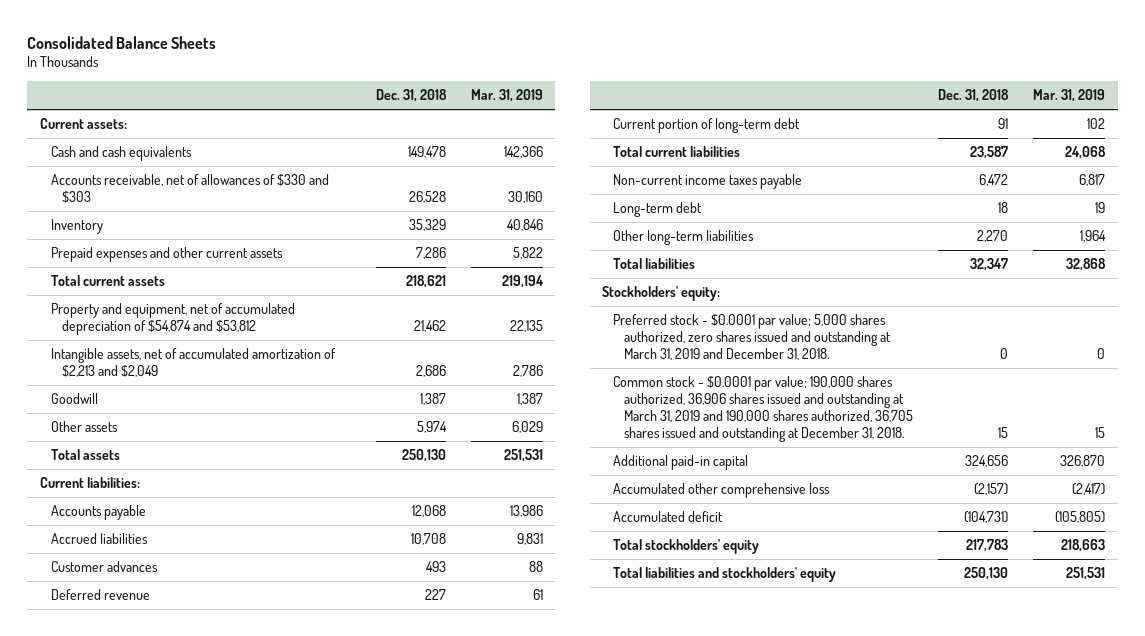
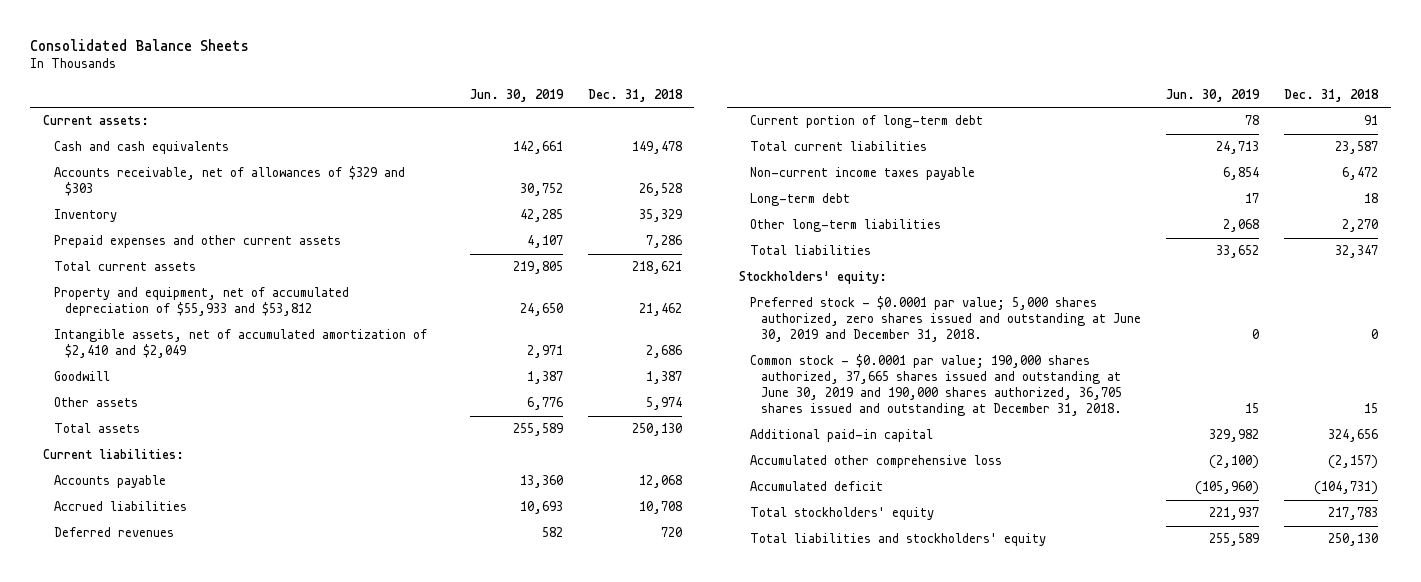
[470,89,543,103] Mar. 31, 2019 -> none
none -> [469,88,564,102] Jun. 30, 2019
[50,174,329,204] Accounts receivable, net of allowances of $330 and $303 -> [53,166,405,197] Accounts receivable, net of allowances of $329 and $303
[50,303,295,336] Property and equipment, net of accumulated depreciation of $54,874 and $53,812 -> [53,287,349,317] Property and equipment, net of accumulated depreciation of $55,933 and $53,812
[50,348,336,378] Intangible assets, net of accumulated amortization of $2,213 and $2,049 -> [53,329,427,359] Intangible assets, net of accumulated amortization of $2,410 and $2,049
[50,561,158,573] Customer advances -> none
[50,589,150,601] Deferred revenue -> [53,527,174,538] Deferred revenues
[424,589,446,601] 227 -> [660,527,682,538] 720
[613,314,892,361] Preferred stock - $0.0001 par value; 5,000 shares authorized, zero shares issued and outstanding at March 31, 2019 and December 31, 2018. -> [750,296,1142,343] Preferred stock - $0.0001 par value; 5,000 shares authorized, zero shares issued and outstanding at June 30, 2019 and December 31, 2018.
[613,376,914,443] Common stock - $0.0001 par value; 190,000 shares authorized, 36,906 shares issued and outstanding at March 31, 2019 and 190,000 shares authorized, 36,705 shares issued and outstanding at December 31, 2018. -> [750,354,1123,417] Common stock - $0.0001 par value; 190,000 shares authorized, 37,665 shares issued and outstanding at June 30, 2019 and 190,000 shares authorized, 36,705 shares issued and outstanding at December 31, 2018.

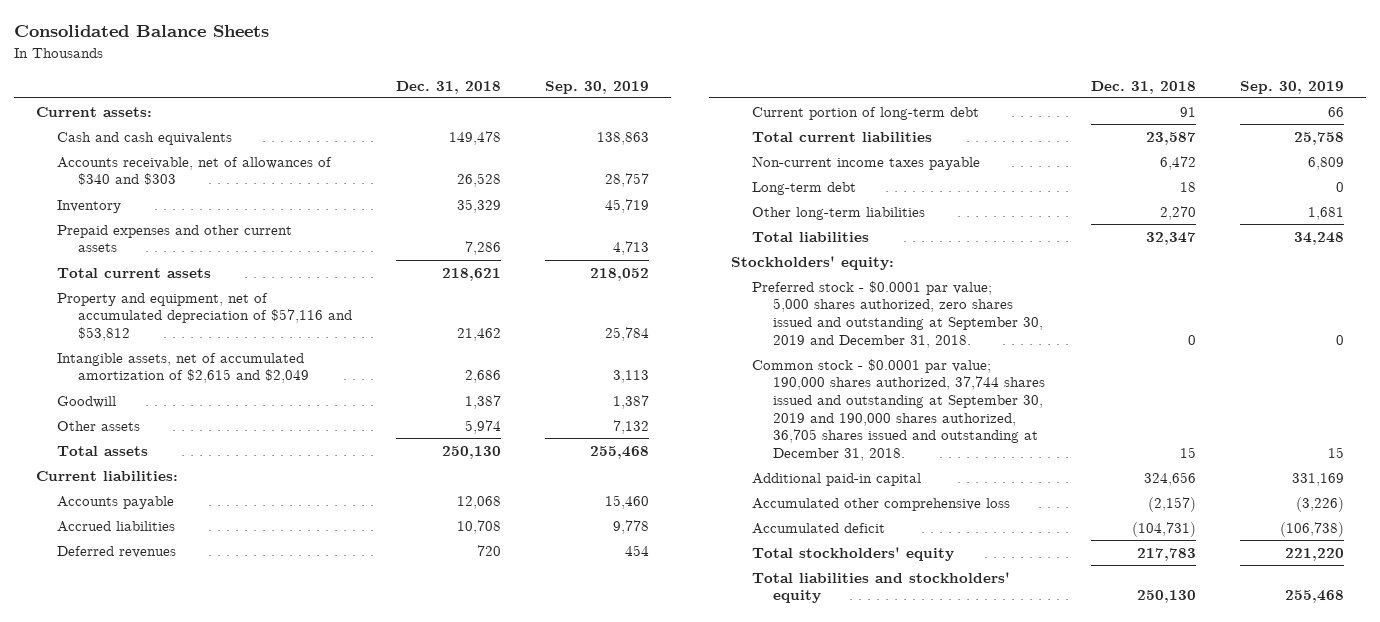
[469,88,564,102] Jun. 30, 2019 -> none
none -> [544,80,649,94] Sep. 30, 2019
[53,166,405,197] Accounts receivable, net of allowances of $329 and $303 -> [56,156,332,186] Accounts receivable, net of allowances of $340 and $303
[53,287,349,317] Property and equipment, net of accumulated depreciation of $55,933 and $53,812 -> [56,292,352,342] Property and equipment, net of accumulated depreciation of $57,116 and $53,812
[53,329,427,359] Intangible assets, net of accumulated amortization of $2,410 and $2,049 -> [56,352,309,384] Intangible assets, net of accumulated amortization of $2,615 and $2,049
[750,296,1142,343] Preferred stock - $0.0001 par value; 5,000 shares authorized, zero shares issued and outstanding at June 30, 2019 and December 31, 2018. -> [751,280,1043,348] Preferred stock - $0.0001 par value; 5,000 shares authorized, zero shares issued and outstanding at September 30, 2019 and December 31, 2018.
[750,354,1123,417] Common stock - $0.0001 par value; 190,000 shares authorized, 37,665 shares issued and outstanding at June 30, 2019 and 190,000 shares authorized, 36,705 shares issued and outstanding at December 31, 2018. -> [751,358,1045,462] Common stock - $0.0001 par value; 190,000 shares authorized, 37,744 shares issued and outstanding at September 30, 2019 and 190,000 shares authorized, 36,705 shares issued and outstanding at December 31, 2018.

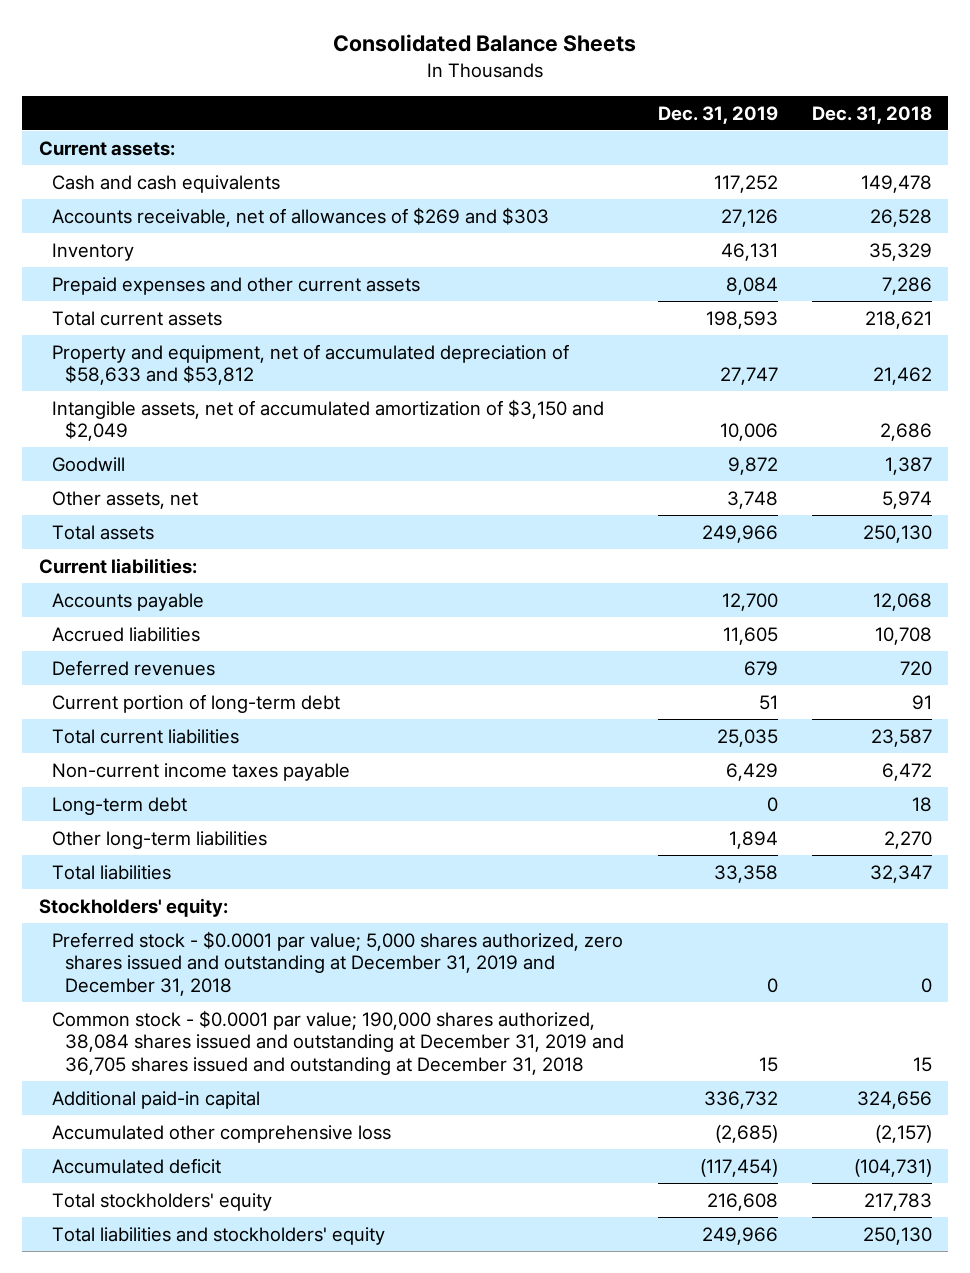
[544,80,649,94] Sep. 30, 2019 -> none
none -> [658,105,779,124] Dec. 31, 2019
[56,156,332,186] Accounts receivable, net of allowances of $340 and $303 -> [52,206,550,227] Accounts receivable, net of allowances of $269 and $303
[56,292,352,342] Property and equipment, net of accumulated depreciation of $57,116 and $53,812 -> [52,343,570,386] Property and equipment, net of accumulated depreciation of $58,633 and $53,812
[56,352,309,384] Intangible assets, net of accumulated amortization of $2,615 and $2,049 -> [52,398,605,442] Intangible assets, net of accumulated amortization of $3,150 and $2,049
[56,420,140,431] Other assets -> [52,490,199,509] Other assets, net
[751,280,1043,348] Preferred stock - $0.0001 par value; 5,000 shares authorized, zero shares issued and outstanding at September 30, 2019 and December 31, 2018. -> [52,930,624,996] Preferred stock - $0.0001 par value; 5,000 shares authorized, zero shares issued and outstanding at December 31, 2019 and December 31, 2018
[751,358,1045,462] Common stock - $0.0001 par value; 190,000 shares authorized, 37,744 shares issued and outstanding at September 30, 2019 and 190,000 shares authorized, 36,705 shares issued and outstanding at December 31, 2018. -> [52,1009,625,1075] Common stock - $0.0001 par value; 190,000 shares authorized, 38,084 shares issued and outstanding at December 31, 2019 and 36,705 shares issued and outstanding at December 31, 2018

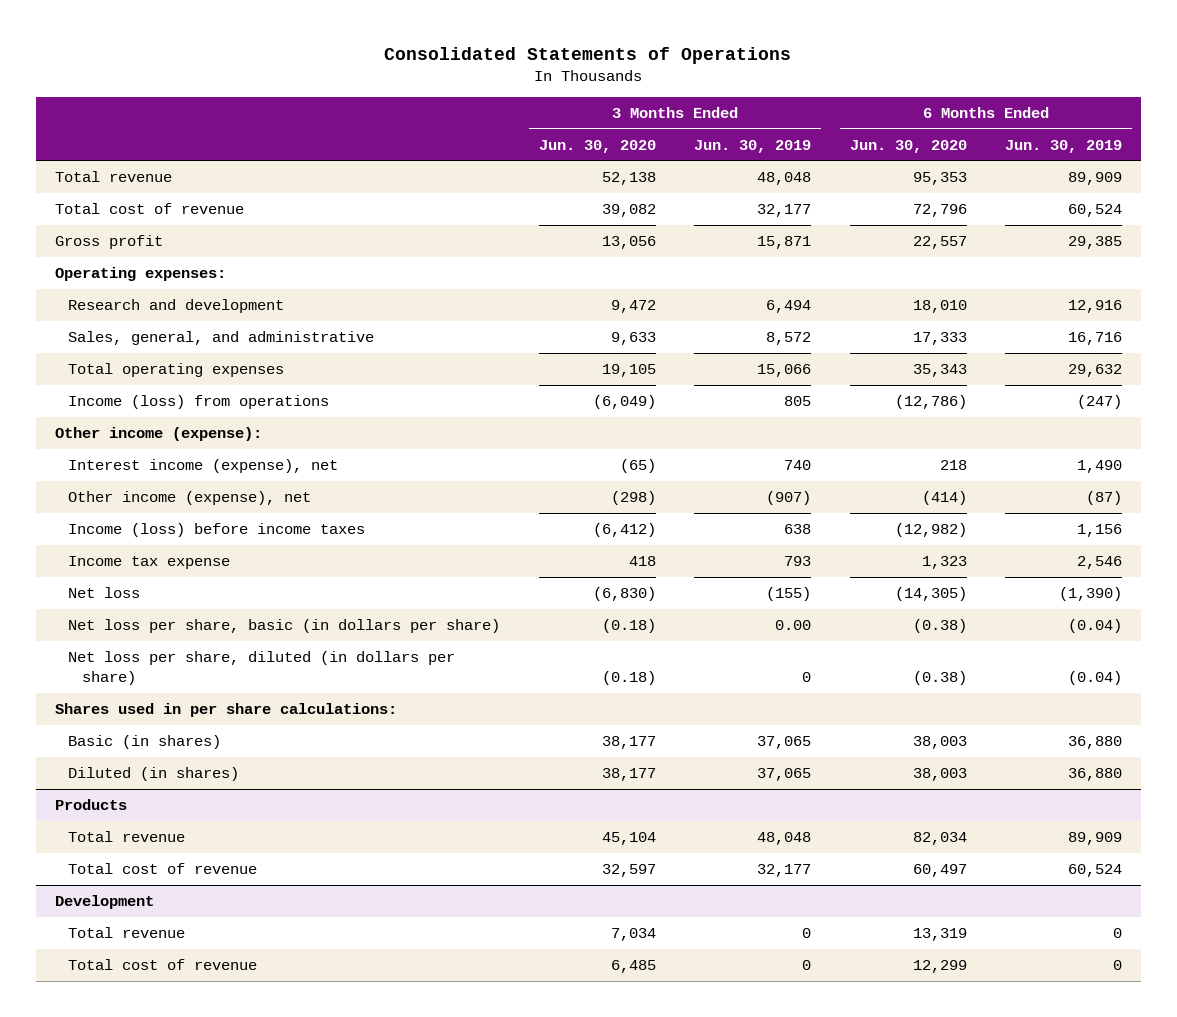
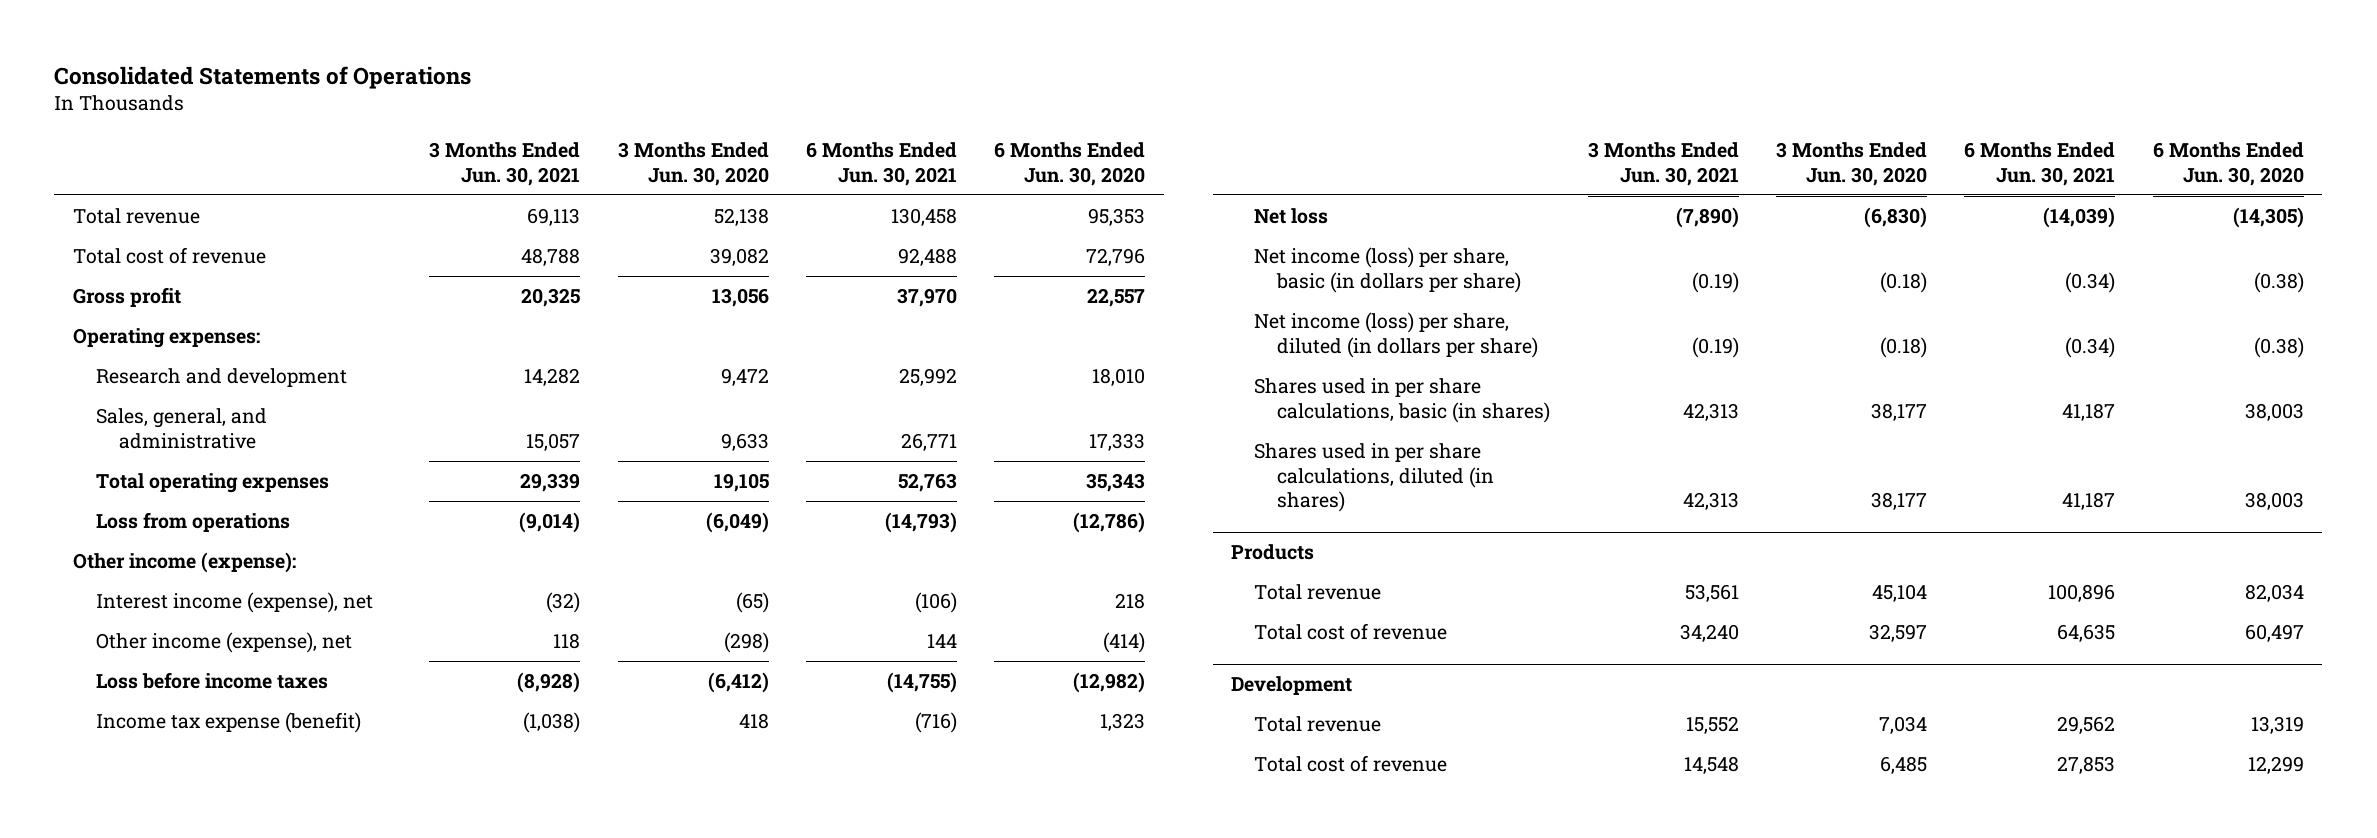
[694,139,812,153] Jun. 30, 2019 -> none
[1005,139,1123,153] Jun. 30, 2019 -> none
none -> [429,141,581,186] 3 Months Ended Jun. 30, 2021
none -> [805,141,957,186] 6 Months Ended Jun. 30, 2021
[68,395,330,410] Income (loss) from operations -> [95,512,290,533] Loss from operations
[68,523,366,538] Income (loss) before income taxes -> [95,672,328,690] Loss before income taxes
[68,556,231,570] Income tax expense -> [95,712,361,734] Income tax expense (benefit)
[54,703,397,718] Shares used in per share calculations: -> none
[68,619,501,634] Net loss per share, basic (in dollars per share) -> [1254,247,1522,293] Net income (loss) per share, basic (in dollars per share)
[68,651,456,686] Net loss per share, diluted (in dollars per share) -> [1254,312,1539,358] Net income (loss) per share, diluted (in dollars per share)
[68,735,222,750] Basic (in shares) -> [1254,378,1551,423] Shares used in per share calculations, basic (in shares)
[68,767,240,782] Diluted (in shares) -> [1254,443,1495,513] Shares used in per share calculations, diluted (in shares)

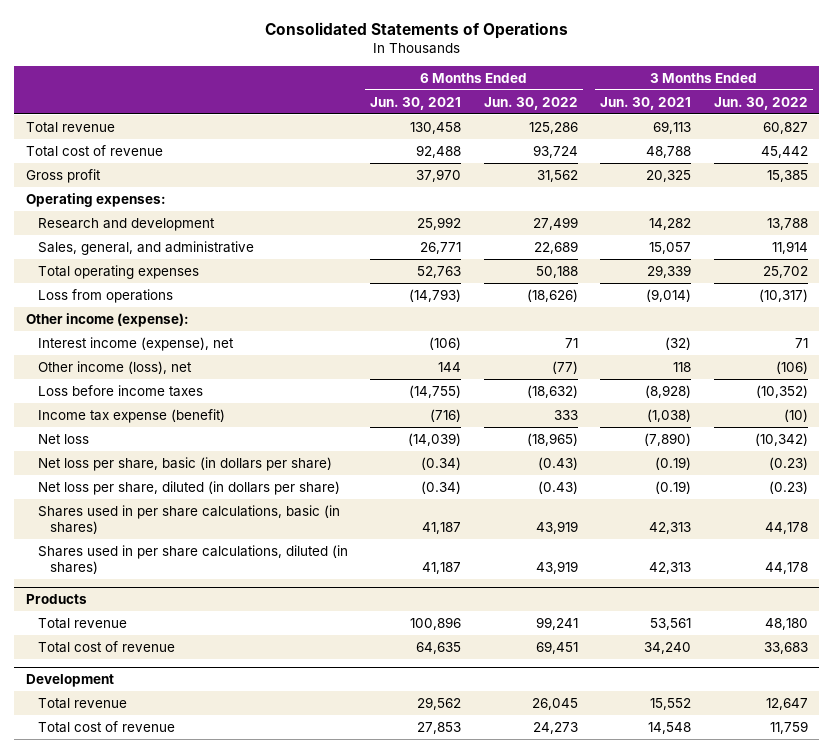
[617,141,769,186] 3 Months Ended Jun. 30, 2020 -> none
[994,141,1146,186] 6 Months Ended Jun. 30, 2020 -> none
none -> [483,96,578,110] Jun. 30, 2022
none -> [713,96,808,110] Jun. 30, 2022
[95,632,352,654] Other income (expense), net -> [37,360,192,374] Other income (loss), net
[1254,247,1522,293] Net income (loss) per share, basic (in dollars per share) -> [37,456,332,471] Net loss per share, basic (in dollars per share)
[1254,312,1539,358] Net income (loss) per share, diluted (in dollars per share) -> [37,480,340,495] Net loss per share, diluted (in dollars per share)

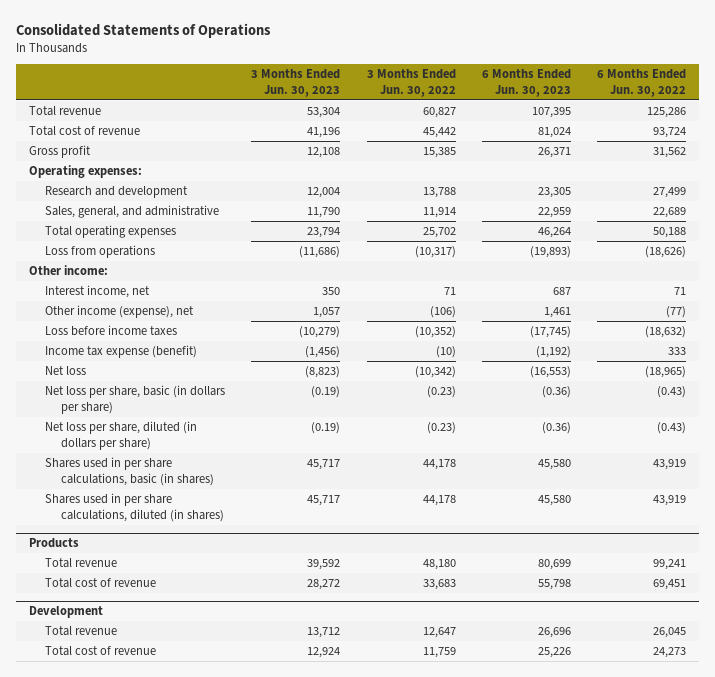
[370,96,462,110] Jun. 30, 2021 -> none
[600,96,692,110] Jun. 30, 2021 -> none
none -> [251,69,341,98] 3 Months Ended Jun. 30, 2023
none -> [481,69,571,98] 6 Months Ended Jun. 30, 2023
[25,312,189,327] Other income (expense): -> [28,264,108,275] Other income:
[37,336,234,351] Interest income (expense), net -> [44,284,150,298] Interest income, net
[37,360,192,374] Other income (loss), net -> [44,304,194,318] Other income (expense), net

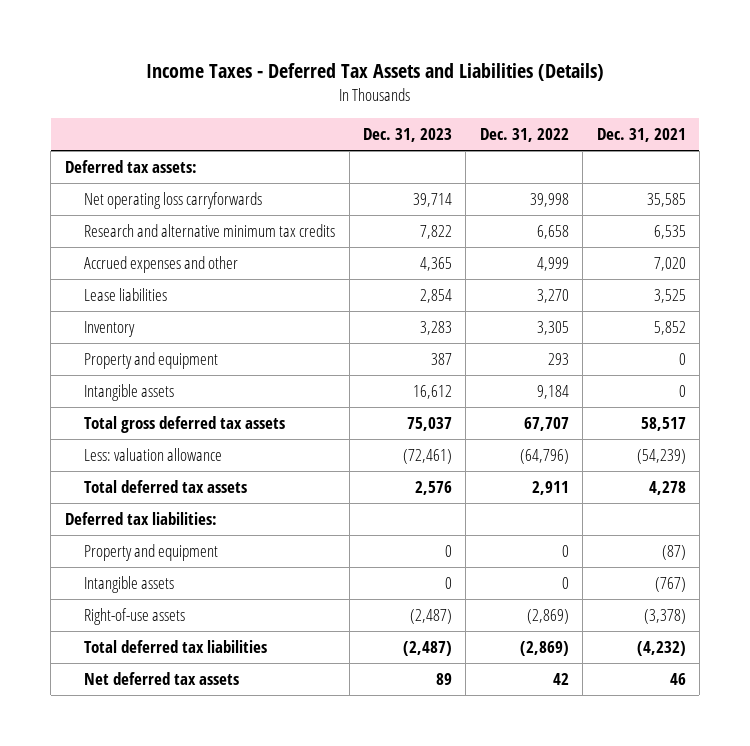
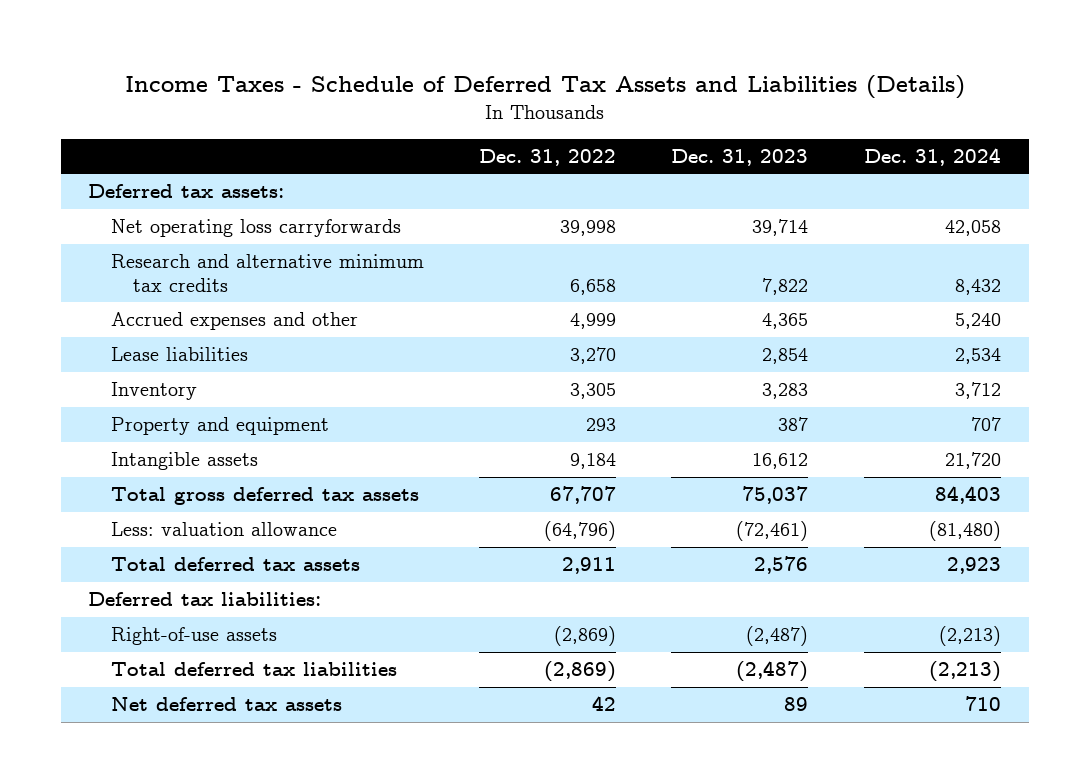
[146,62,605,81] Income Taxes - Deferred Tax Assets and Liabilities (Details) -> [124,74,965,99] Income Taxes - Schedule of Deferred Tax Assets and Liabilities (Details)
[596,128,686,143] Dec. 31, 2021 -> none
none -> [863,148,1001,167] Dec. 31, 2024
[84,544,219,562] Property and equipment -> none
[84,576,175,594] Intangible assets -> none

